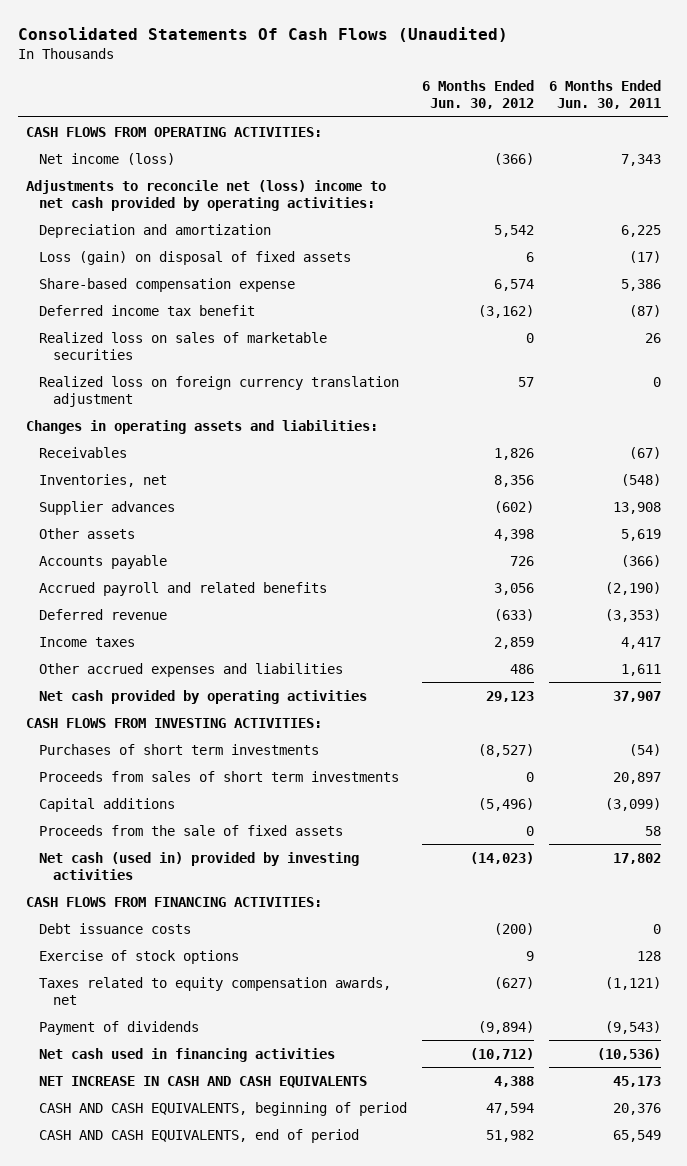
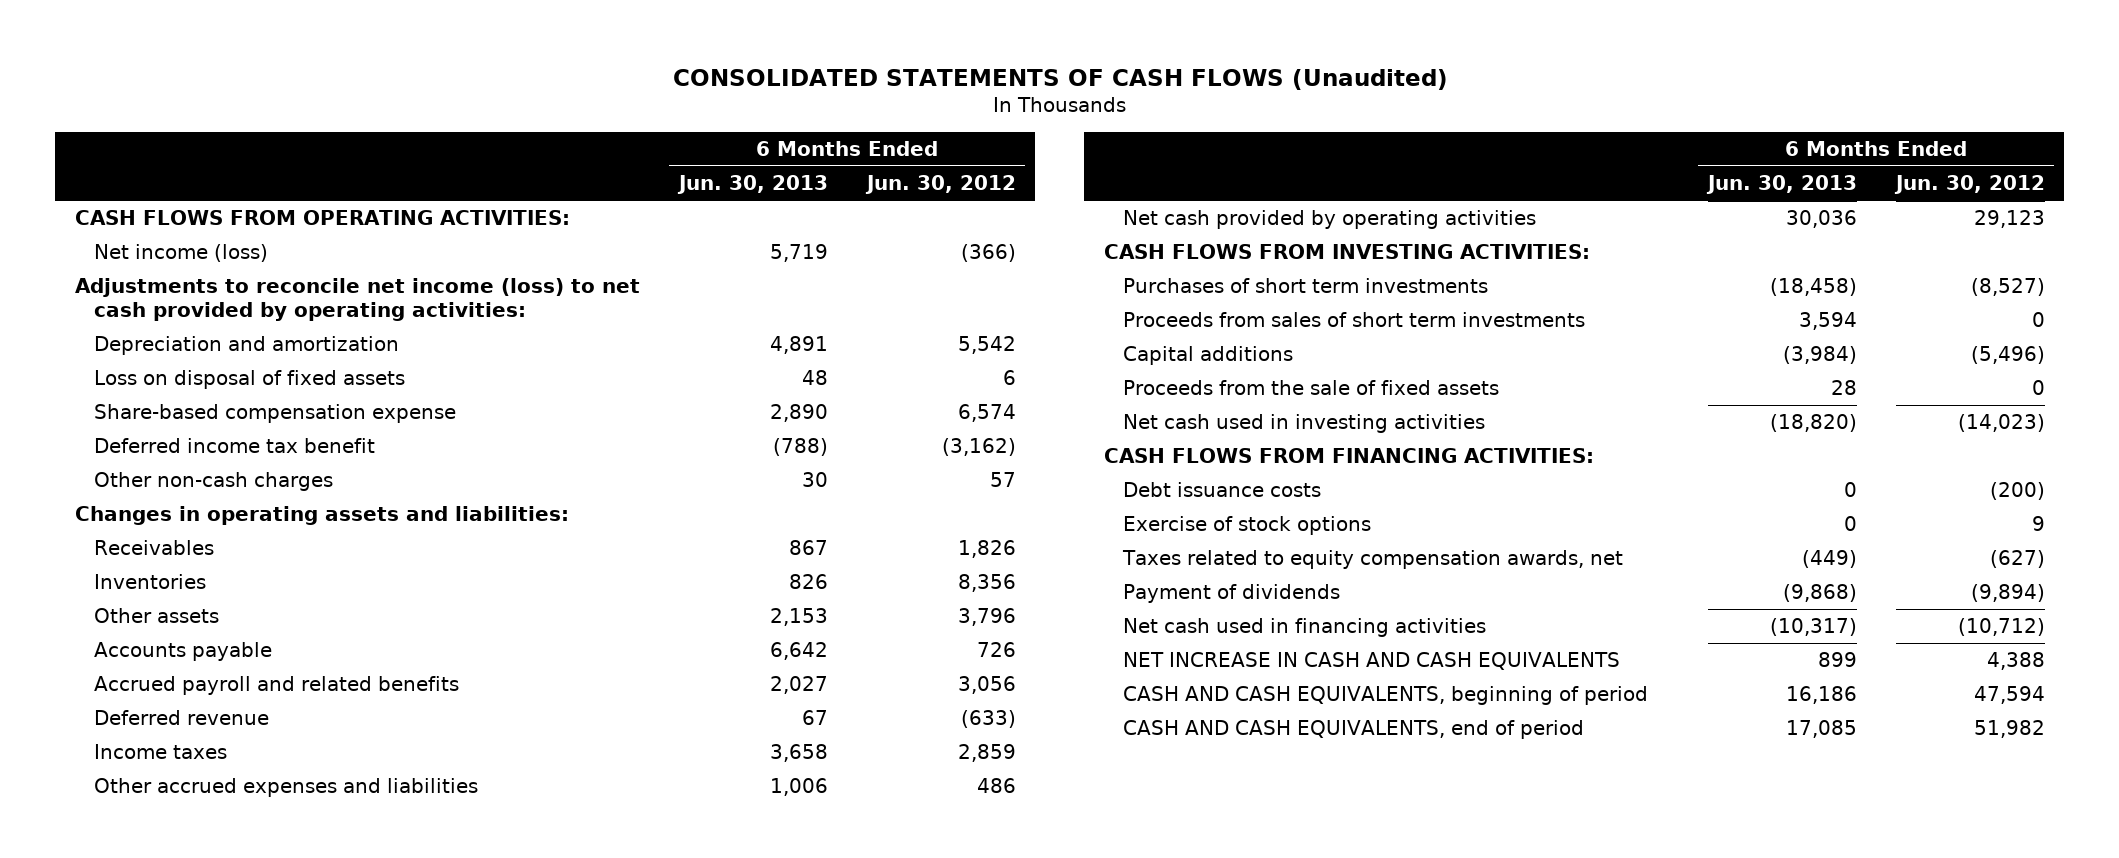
[18,26,509,42] Consolidated Statements Of Cash Flows (Unaudited) -> [672,68,1448,90] CONSOLIDATED STATEMENTS OF CASH FLOWS (Unaudited)
[548,80,661,110] 6 Months Ended Jun. 30, 2011 -> none
none -> [676,175,828,195] Jun. 30, 2013
[25,179,386,211] Adjustments to reconcile net (loss) income to net cash provided by operating activities: -> [74,278,640,322] Adjustments to reconcile net income (loss) to net cash provided by operating activities:
[39,250,352,265] Loss (gain) on disposal of fixed assets -> [93,370,405,390] Loss on disposal of fixed assets
[39,331,328,360] Realized loss on sales of marketable securities -> none
[39,375,400,407] Realized loss on foreign currency translation adjustment -> none
none -> [93,472,333,492] Other non-cash charges
[39,500,176,515] Supplier advances -> none
[39,473,168,487] Inventories, net -> [93,574,206,590] Inventories
[494,528,535,541] 4,398 -> [957,608,1016,627] 3,796
[39,851,360,880] Net cash (used in) provided by investing activities -> [1122,414,1485,434] Net cash used in investing activities

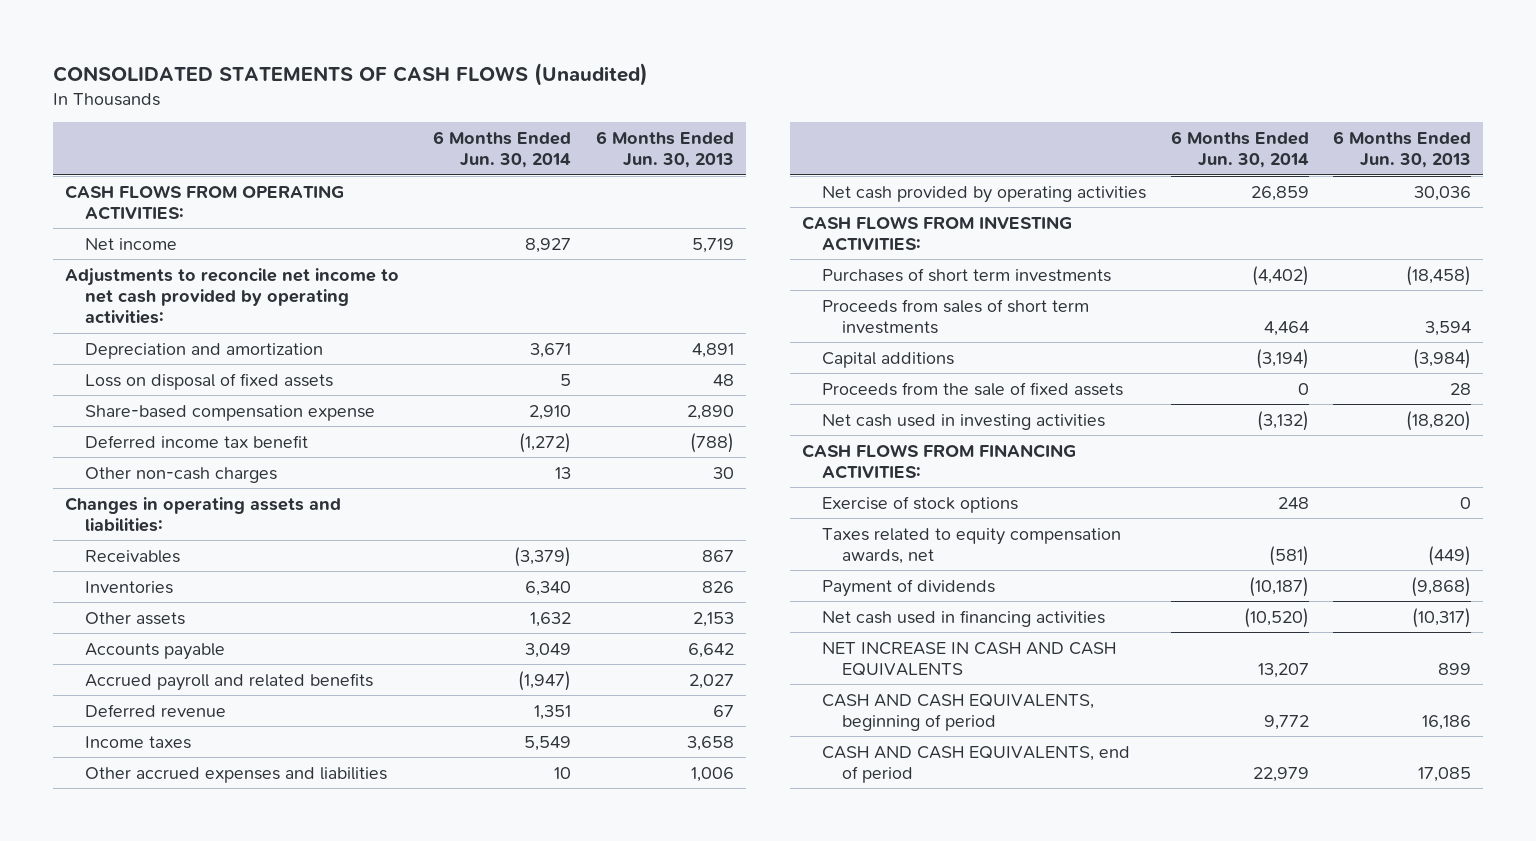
[864,175,1016,195] Jun. 30, 2012 -> none
none -> [433,131,572,169] 6 Months Ended Jun. 30, 2014
[93,244,268,263] Net income (loss) -> [84,237,177,250] Net income
[74,278,640,322] Adjustments to reconcile net income (loss) to net cash provided by operating activities: -> [65,267,400,325] Adjustments to reconcile net income to net cash provided by operating activities:
[1122,482,1321,498] Debt issuance costs -> none

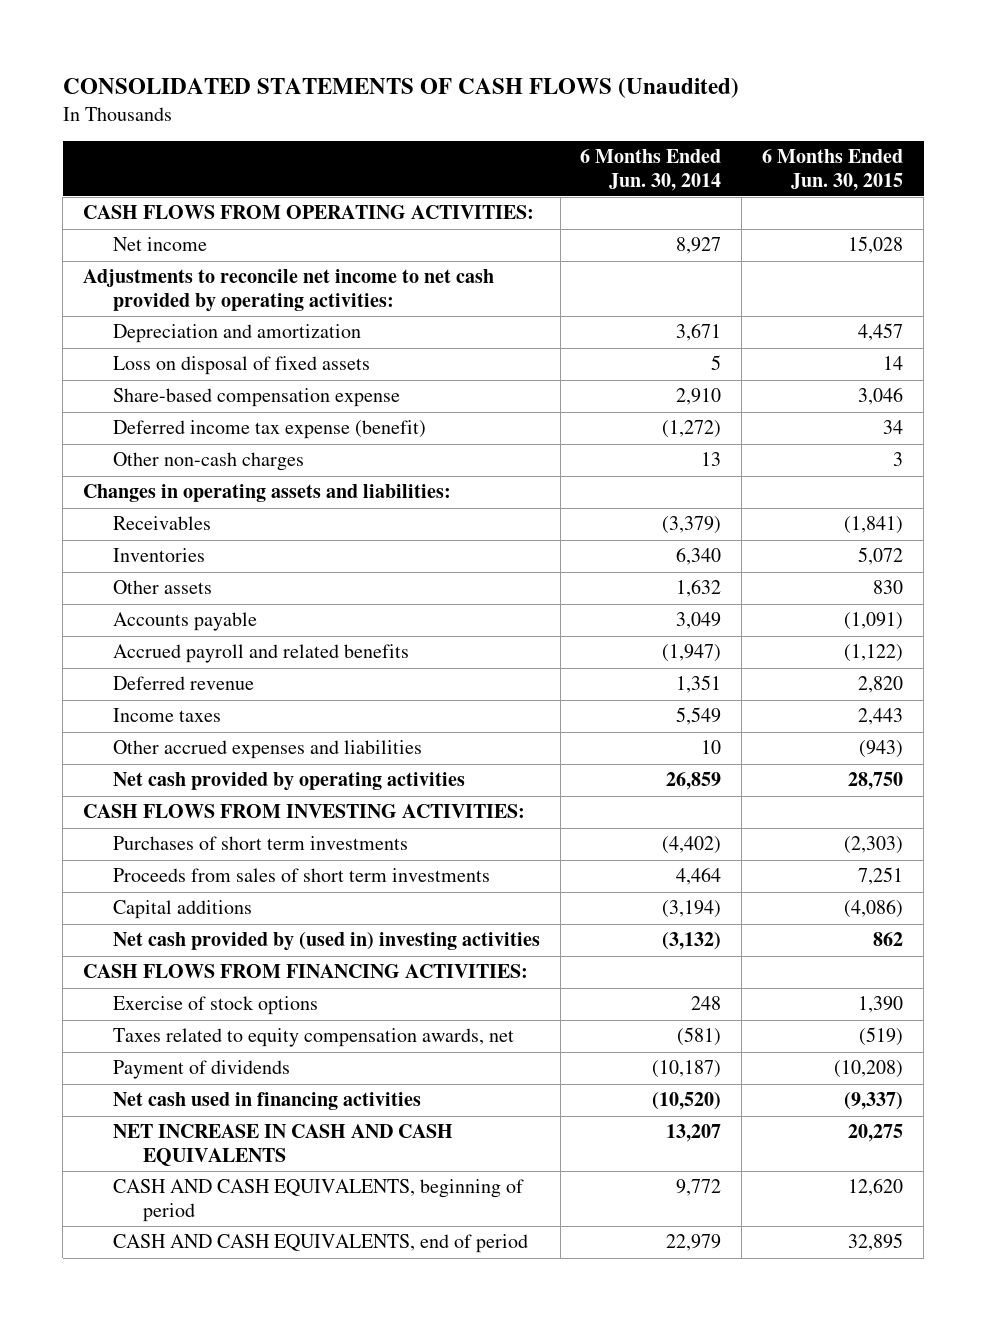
[595,131,734,169] 6 Months Ended Jun. 30, 2013 -> none
none -> [762,149,904,191] 6 Months Ended Jun. 30, 2015
[84,434,308,448] Deferred income tax benefit -> [112,420,426,440] Deferred income tax expense (benefit)
[822,381,1124,396] Proceeds from the sale of fixed assets -> none
[822,413,1106,430] Net cash used in investing activities -> [112,932,540,952] Net cash provided by (used in) investing activities

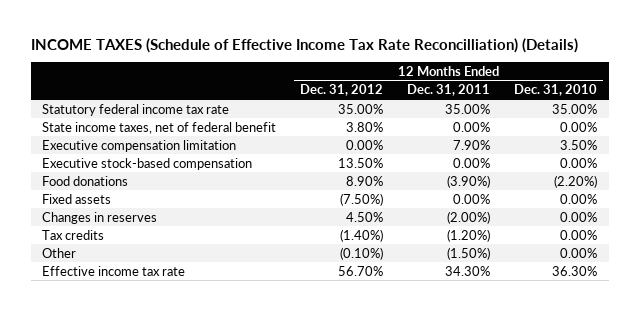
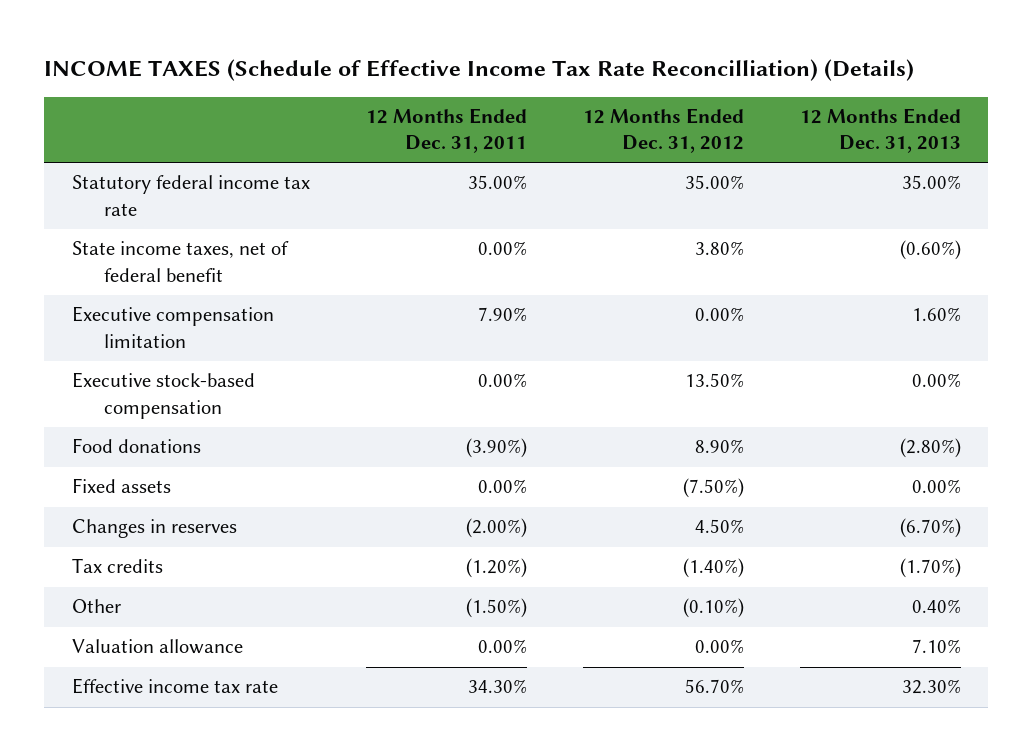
[514,84,598,97] Dec. 31, 2010 -> none
none -> [799,108,961,154] 12 Months Ended Dec. 31, 2013
none -> [72,639,244,655] Valuation allowance

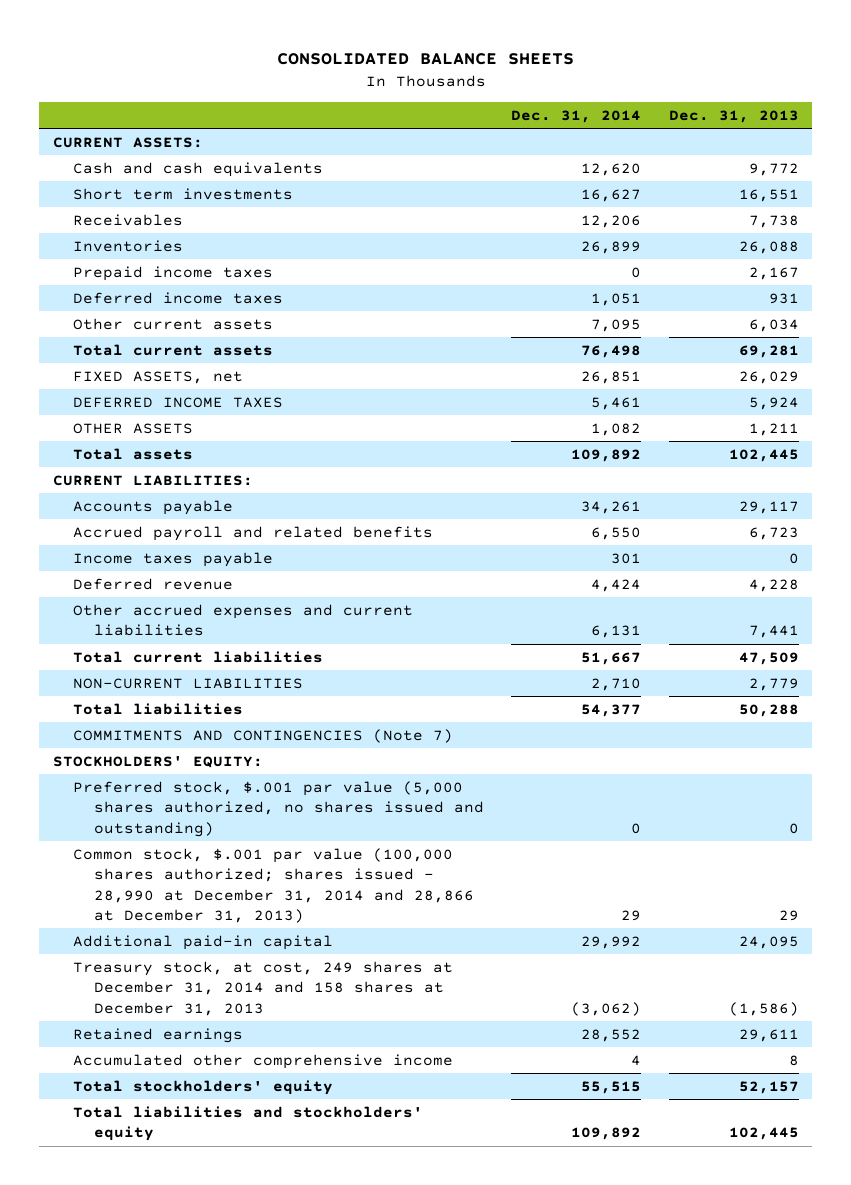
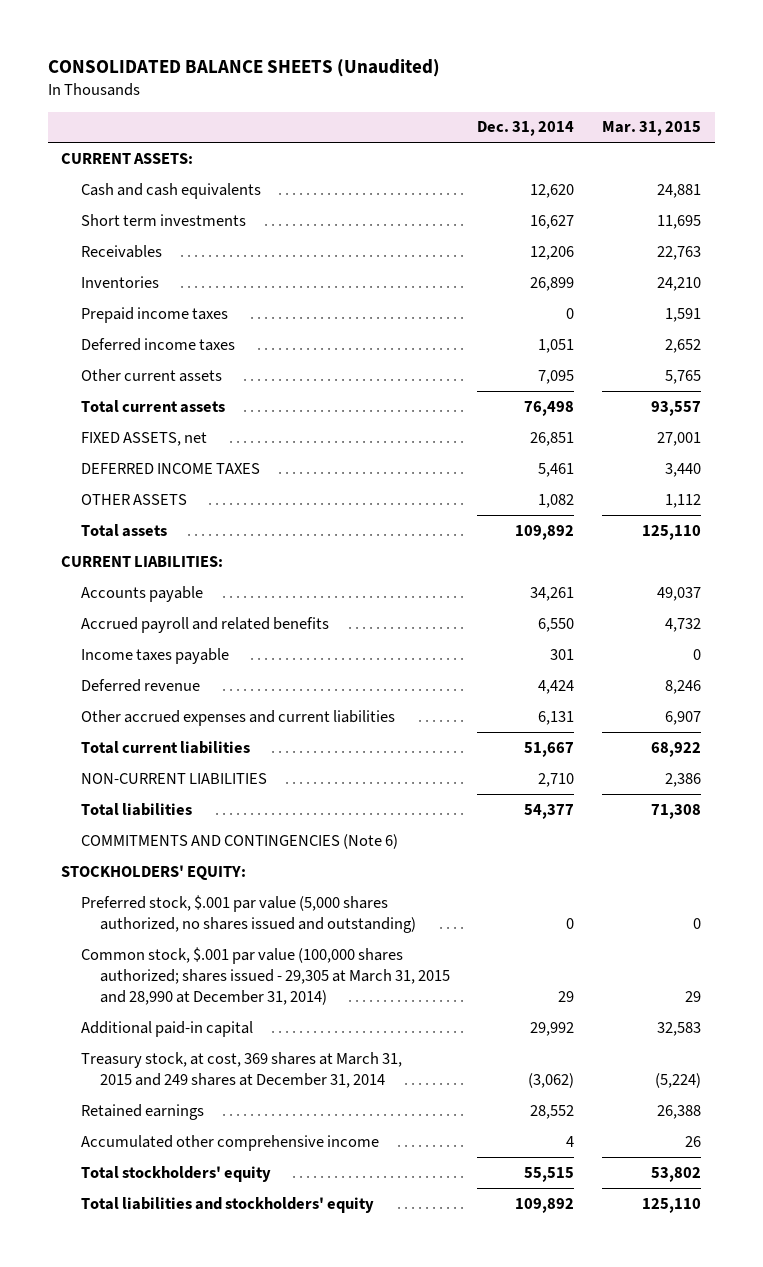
[276,52,574,65] CONSOLIDATED BALANCE SHEETS -> [47,59,440,78] CONSOLIDATED BALANCE SHEETS (Unaudited)
[668,109,799,123] Dec. 31, 2013 -> none
none -> [602,121,702,137] Mar. 31, 2015
[73,728,454,743] COMMITMENTS AND CONTINGENCIES (Note 7) -> [80,833,398,849] COMMITMENTS AND CONTINGENCIES (Note 6)
[73,847,475,923] Common stock, $.001 par value (100,000 shares authorized; shares issued - 28,990 at December 31, 2014 and 28,866 at December 31, 2013) -> [80,946,450,1006] Common stock, $.001 par value (100,000 shares authorized; shares issued - 29,305 at March 31, 2015 and 28,990 at December 31, 2014)
[73,960,454,1016] Treasury stock, at cost, 249 shares at December 31, 2014 and 158 shares at December 31, 2013 -> [80,1051,402,1089] Treasury stock, at cost, 369 shares at March 31, 2015 and 249 shares at December 31, 2014

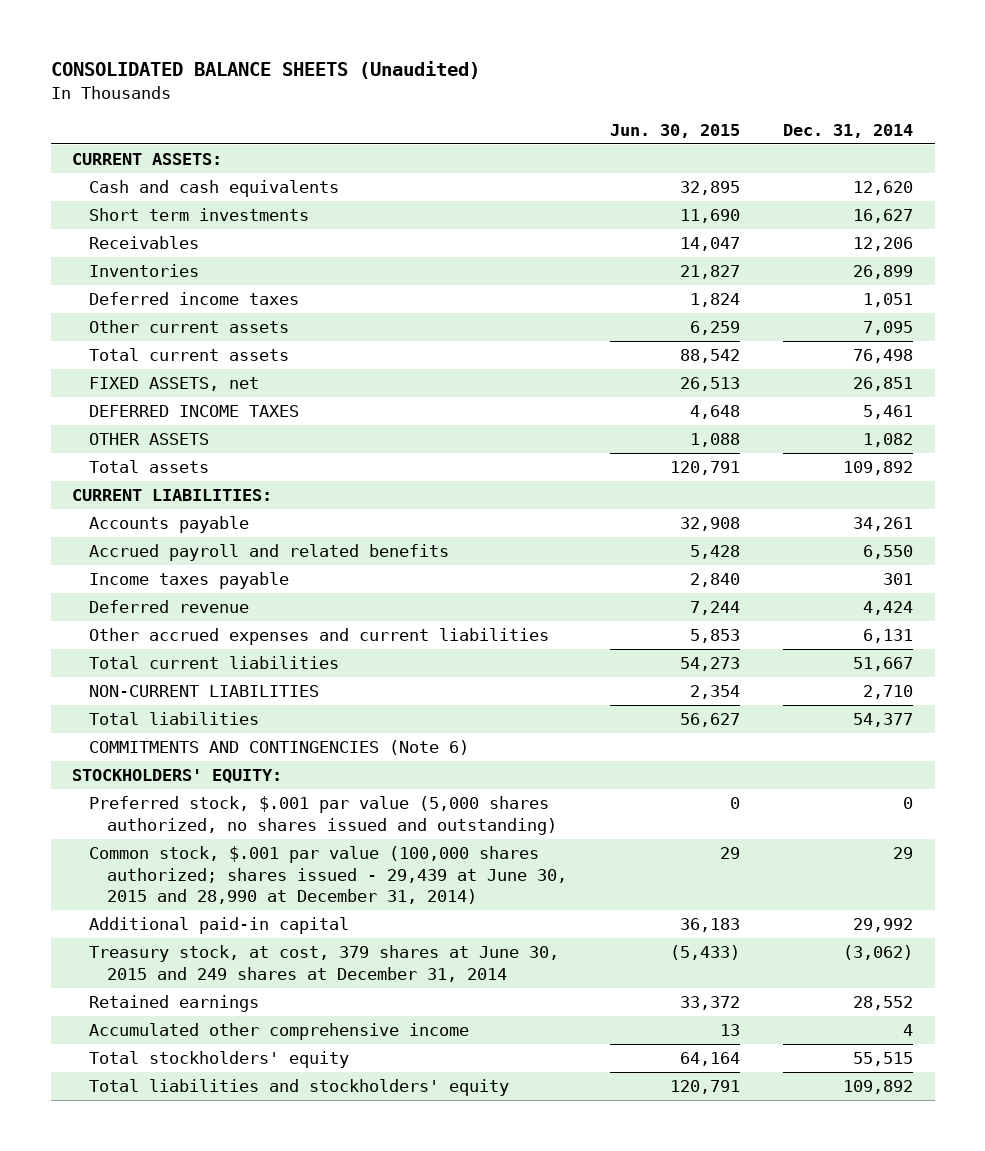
[602,121,702,137] Mar. 31, 2015 -> none
none -> [609,123,740,138] Jun. 30, 2015
[80,306,228,323] Prepaid income taxes -> none
[80,946,450,1006] Common stock, $.001 par value (100,000 shares authorized; shares issued - 29,305 at March 31, 2015 and 28,990 at December 31, 2014) -> [89,846,567,905] Common stock, $.001 par value (100,000 shares authorized; shares issued - 29,439 at June 30, 2015 and 28,990 at December 31, 2014)
[80,1051,402,1089] Treasury stock, at cost, 369 shares at March 31, 2015 and 249 shares at December 31, 2014 -> [89,945,560,982] Treasury stock, at cost, 379 shares at June 30, 2015 and 249 shares at December 31, 2014

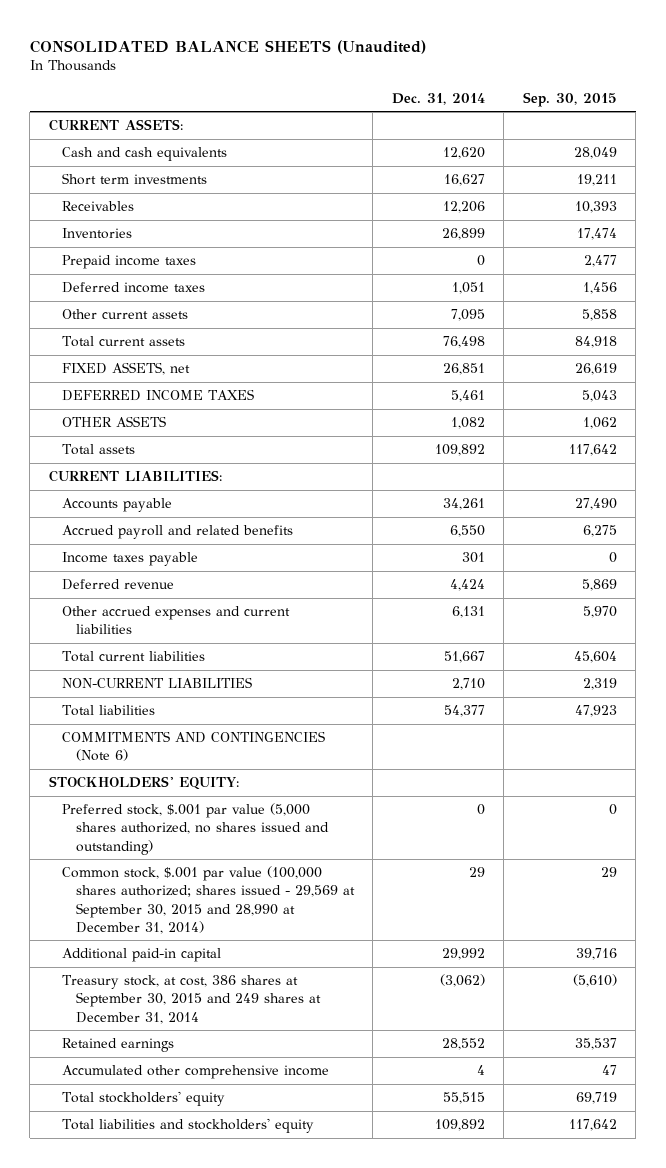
[609,123,740,138] Jun. 30, 2015 -> none
none -> [522,91,617,107] Sep. 30, 2015
none -> [62,255,197,270] Prepaid income taxes
[89,846,567,905] Common stock, $.001 par value (100,000 shares authorized; shares issued - 29,439 at June 30, 2015 and 28,990 at December 31, 2014) -> [62,866,355,934] Common stock, $.001 par value (100,000 shares authorized; shares issued - 29,569 at September 30, 2015 and 28,990 at December 31, 2014)
[89,945,560,982] Treasury stock, at cost, 379 shares at June 30, 2015 and 249 shares at December 31, 2014 -> [62,975,321,1024] Treasury stock, at cost, 386 shares at September 30, 2015 and 249 shares at December 31, 2014

